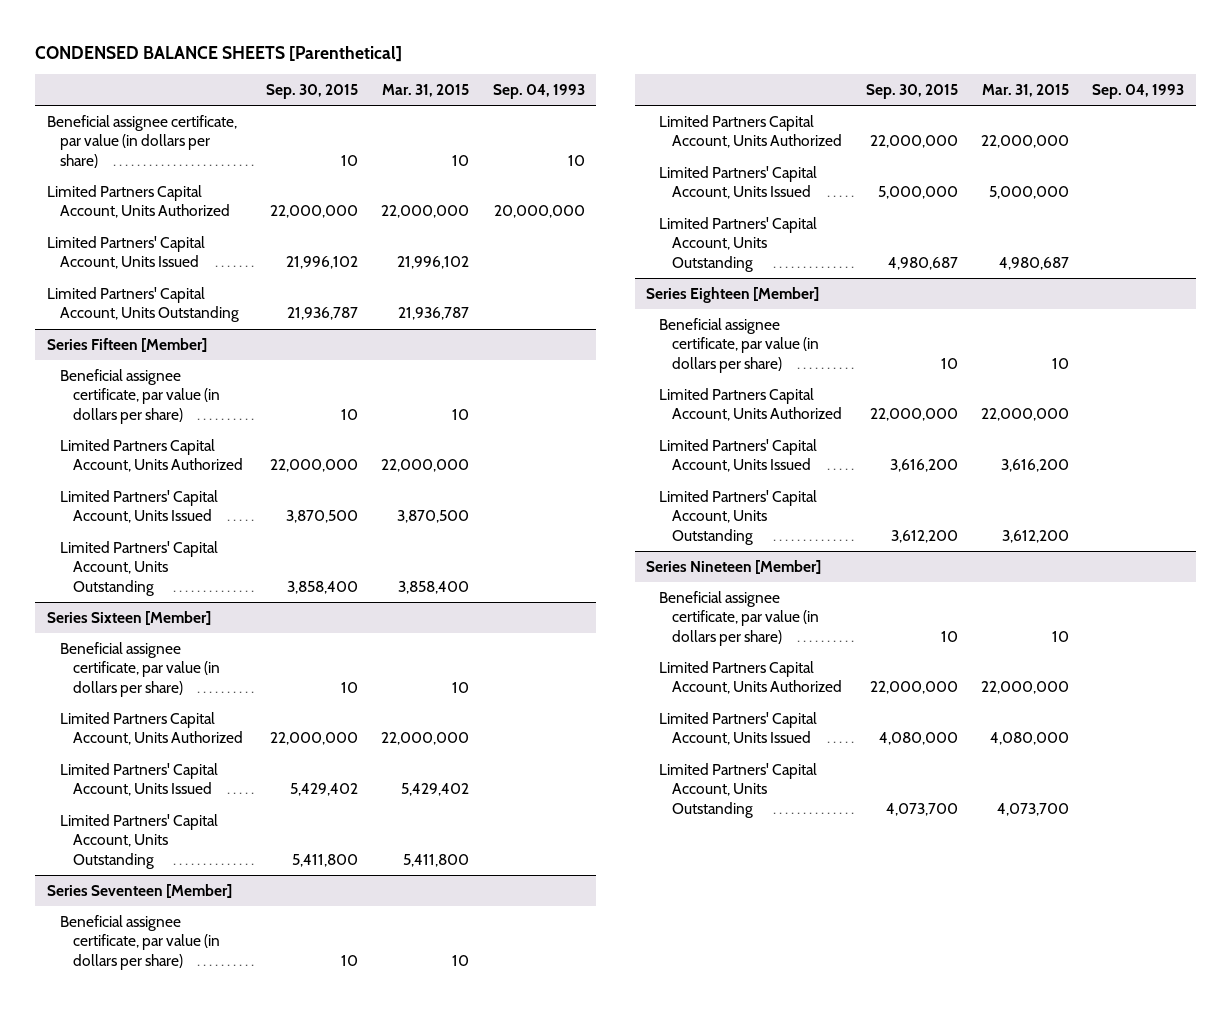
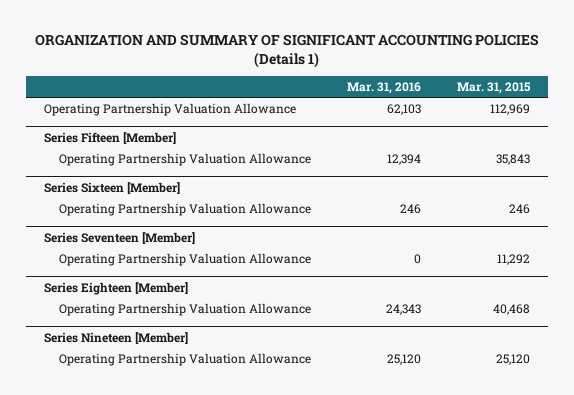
[34,45,402,62] CONDENSED BALANCE SHEETS [Parenthetical] -> [34,33,539,68] ORGANIZATION AND SUMMARY OF SIGNIFICANT ACCOUNTING POLICIES (Details 1)
[266,83,359,99] Sep. 30, 2015 -> none
[492,83,585,99] Sep. 04, 1993 -> none
none -> [346,81,421,94] Mar. 31, 2016
[46,114,237,168] Beneficial assignee certificate, par value (in dollars per share) -> none
[46,184,230,219] Limited Partners Capital Account, Units Authorized -> none
[46,235,205,270] Limited Partners' Capital Account, Units Issued -> none
[46,286,239,323] Limited Partners' Capital Account, Units Outstanding -> none
none -> [44,103,297,117] Operating Partnership Valuation Allowance
[59,368,220,424] Beneficial assignee certificate, par value (in dollars per share) -> none
[59,438,243,473] Limited Partners Capital Account, Units Authorized -> none
[59,489,218,524] Limited Partners' Capital Account, Units Issued -> none
[59,540,218,596] Limited Partners' Capital Account, Units Outstanding -> none
none -> [58,153,311,167] Operating Partnership Valuation Allowance
[59,641,220,697] Beneficial assignee certificate, par value (in dollars per share) -> none
[59,711,243,746] Limited Partners Capital Account, Units Authorized -> none
[59,762,218,797] Limited Partners' Capital Account, Units Issued -> none
[59,813,218,869] Limited Partners' Capital Account, Units Outstanding -> none
none -> [58,203,311,217] Operating Partnership Valuation Allowance
[59,914,220,970] Beneficial assignee certificate, par value (in dollars per share) -> none
[659,114,843,149] Limited Partners Capital Account, Units Authorized -> none
[659,165,818,200] Limited Partners' Capital Account, Units Issued -> none
[659,216,818,272] Limited Partners' Capital Account, Units Outstanding -> none
none -> [58,253,311,267] Operating Partnership Valuation Allowance
[659,317,820,373] Beneficial assignee certificate, par value (in dollars per share) -> none
[659,387,843,422] Limited Partners Capital Account, Units Authorized -> none
[659,438,818,473] Limited Partners' Capital Account, Units Issued -> none
[659,489,818,545] Limited Partners' Capital Account, Units Outstanding -> none
none -> [58,303,311,317] Operating Partnership Valuation Allowance
[659,590,820,646] Beneficial assignee certificate, par value (in dollars per share) -> none
[659,660,843,695] Limited Partners Capital Account, Units Authorized -> none
[659,711,818,746] Limited Partners' Capital Account, Units Issued -> none
[659,762,818,818] Limited Partners' Capital Account, Units Outstanding -> none
none -> [58,353,311,367] Operating Partnership Valuation Allowance

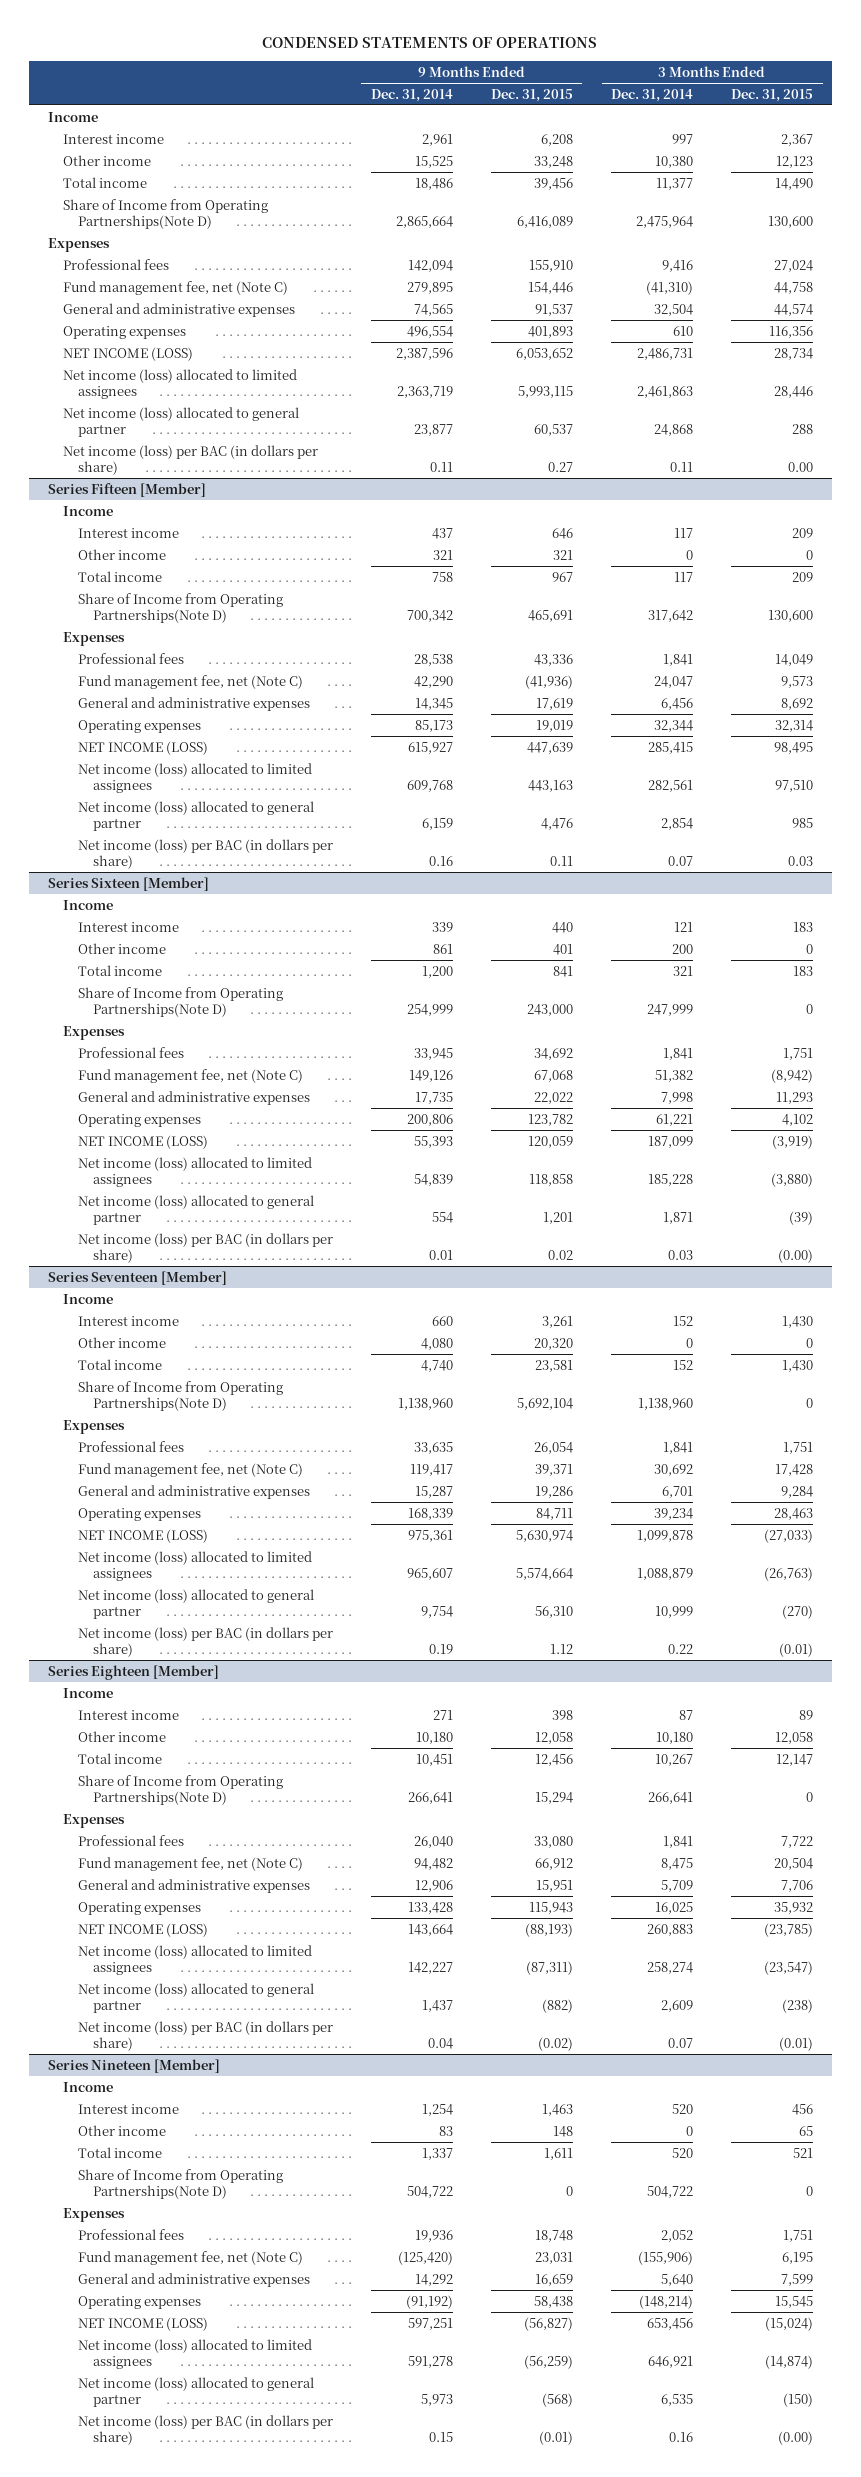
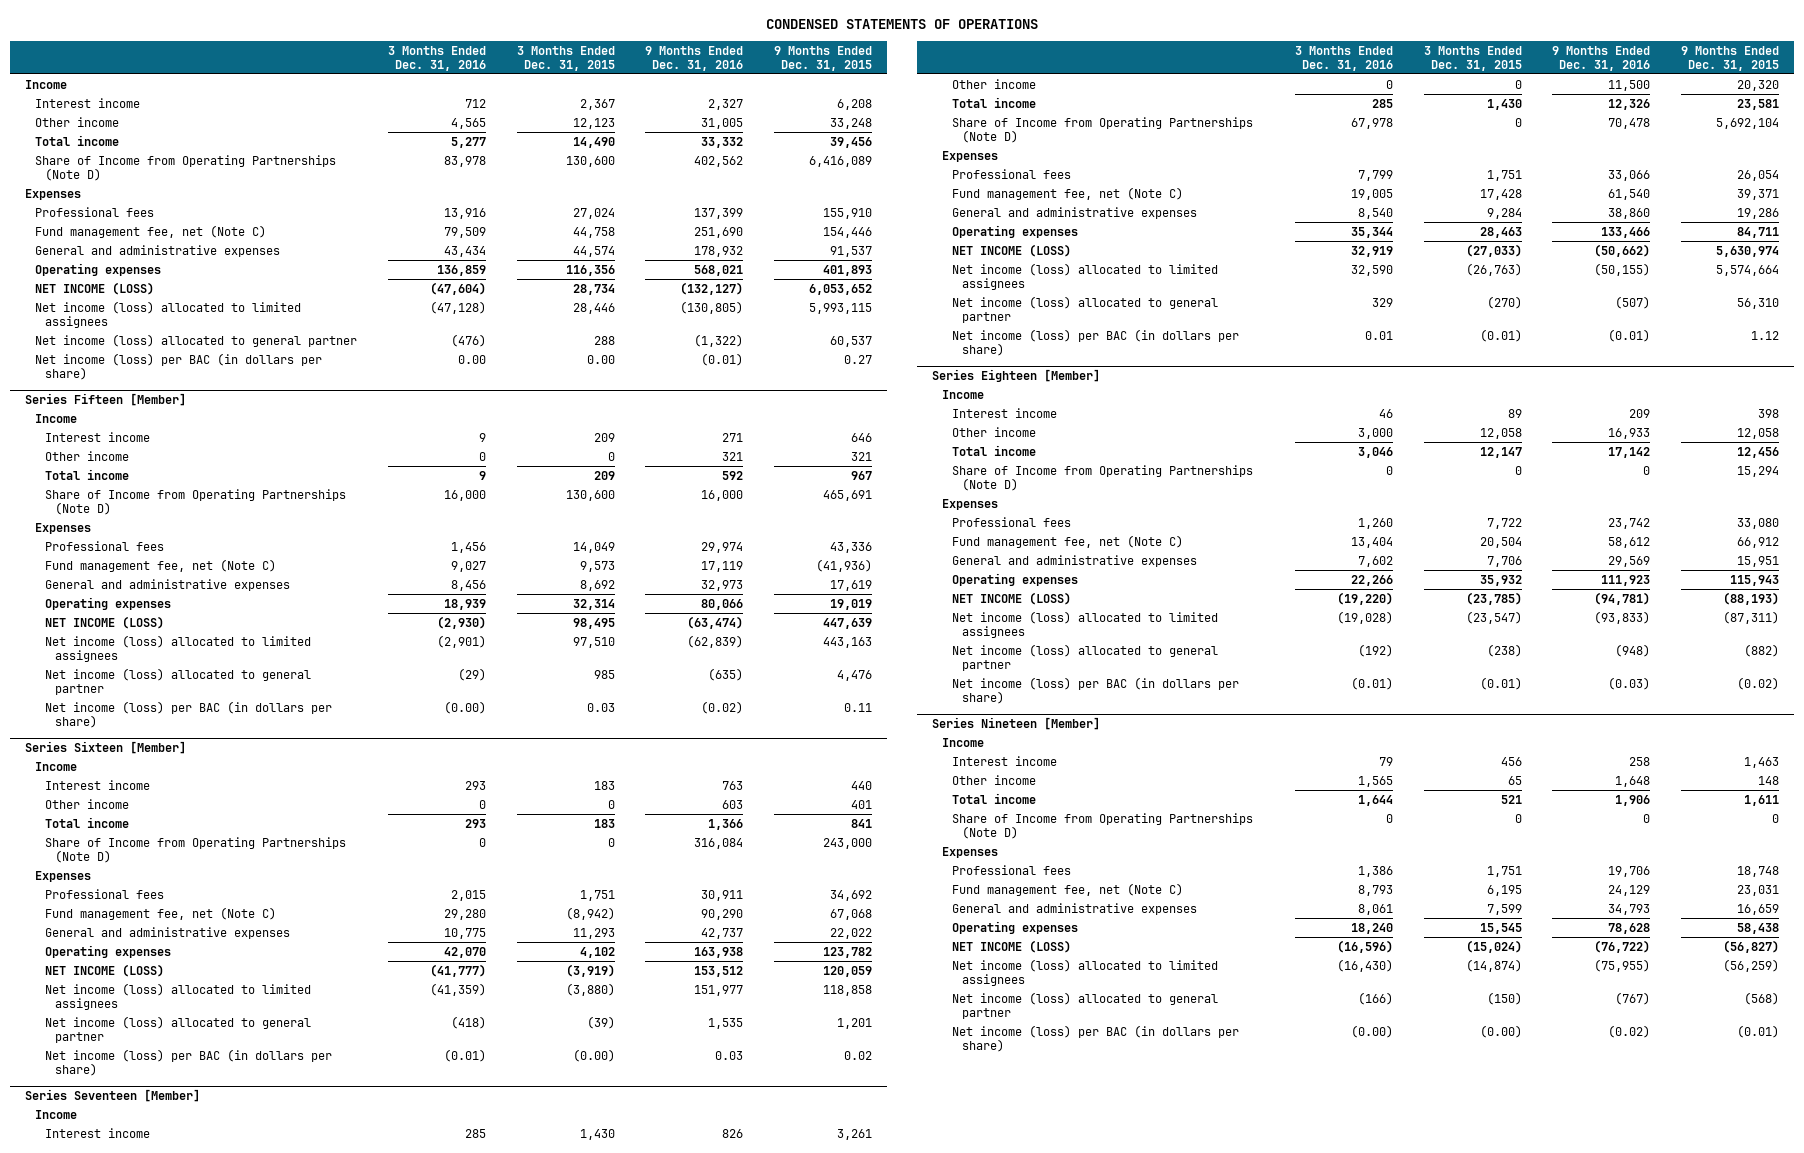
[370,88,453,102] Dec. 31, 2014 -> none
[611,88,694,102] Dec. 31, 2014 -> none
none -> [388,45,487,71] 3 Months Ended Dec. 31, 2016
none -> [645,45,744,71] 9 Months Ended Dec. 31, 2016
[62,198,268,229] Share of Income from Operating Partnerships(Note D) -> [35,154,337,182] Share of Income from Operating Partnerships (Note D)
[77,592,283,623] Share of Income from Operating Partnerships(Note D) -> [45,488,347,516] Share of Income from Operating Partnerships (Note D)
[77,986,283,1017] Share of Income from Operating Partnerships(Note D) -> [45,836,347,864] Share of Income from Operating Partnerships (Note D)
[77,1380,283,1411] Share of Income from Operating Partnerships(Note D) -> [952,116,1254,144] Share of Income from Operating Partnerships (Note D)
[77,1774,283,1805] Share of Income from Operating Partnerships(Note D) -> [952,464,1254,492] Share of Income from Operating Partnerships (Note D)
[77,2168,283,2199] Share of Income from Operating Partnerships(Note D) -> [952,812,1254,840] Share of Income from Operating Partnerships (Note D)

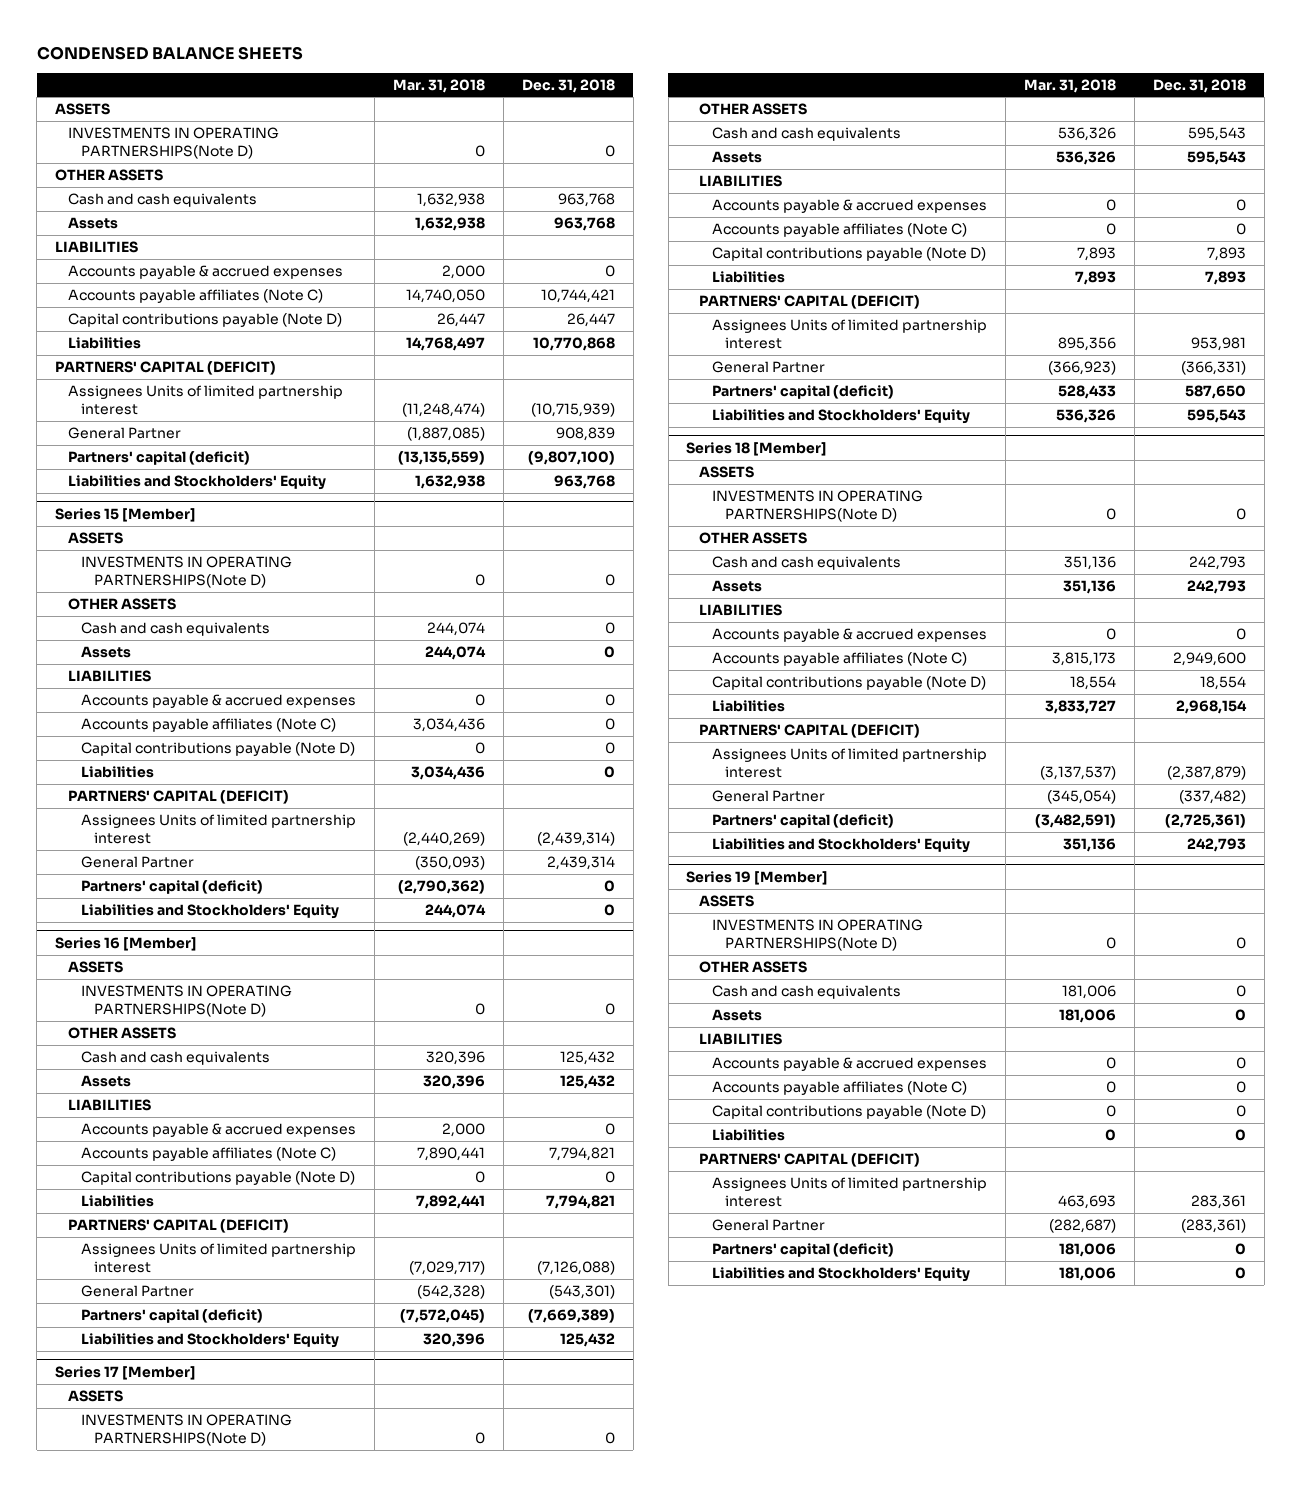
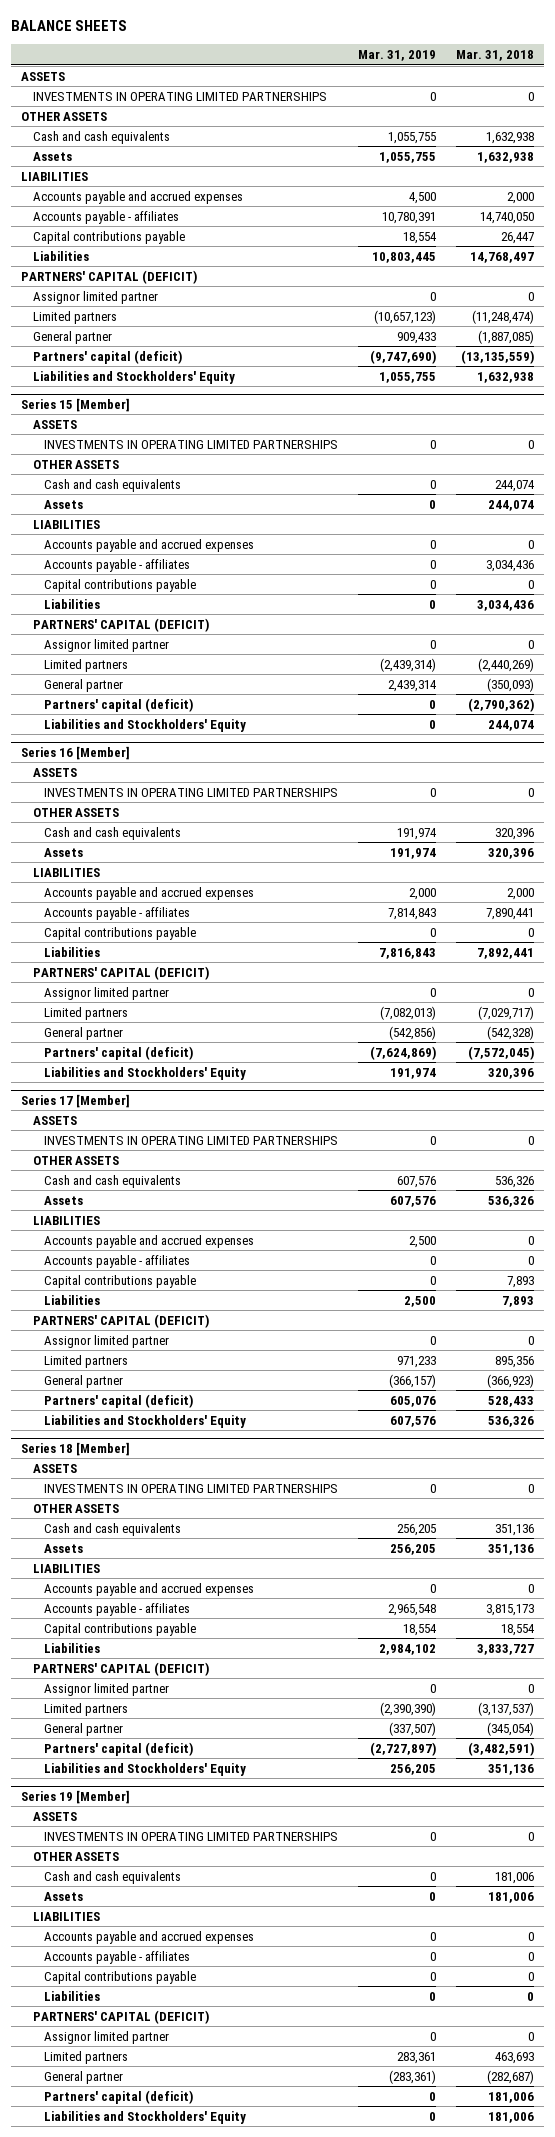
[36,45,303,60] CONDENSED BALANCE SHEETS -> [11,20,128,32] BALANCE SHEETS
[521,78,615,93] Dec. 31, 2018 -> none
none -> [358,50,437,62] Mar. 31, 2019
[68,126,280,159] INVESTMENTS IN OPERATING PARTNERSHIPS(Note D) -> [32,91,327,101] INVESTMENTS IN OPERATING LIMITED PARTNERSHIPS
[68,264,344,279] Accounts payable & accrued expenses -> [32,190,243,204] Accounts payable and accrued expenses
[68,288,324,303] Accounts payable affiliates (Note C) -> [32,210,179,224] Accounts payable - affiliates
[68,312,343,327] Capital contributions payable (Note D) -> [32,230,185,244] Capital contributions payable
none -> [32,290,158,304] Assignor limited partner
[68,384,344,415] Assignees Units of limited partnership interest -> [32,310,117,324] Limited partners
[68,426,182,439] General Partner -> [32,330,112,344] General partner
[80,555,292,588] INVESTMENTS IN OPERATING PARTNERSHIPS(Note D) -> [44,439,339,449] INVESTMENTS IN OPERATING LIMITED PARTNERSHIPS
[80,693,356,708] Accounts payable & accrued expenses -> [44,538,255,552] Accounts payable and accrued expenses
[80,717,336,732] Accounts payable affiliates (Note C) -> [44,558,191,572] Accounts payable - affiliates
[80,741,355,756] Capital contributions payable (Note D) -> [44,578,197,592] Capital contributions payable
none -> [44,638,170,652] Assignor limited partner
[80,813,356,844] Assignees Units of limited partnership interest -> [44,658,129,672] Limited partners
[80,855,194,868] General Partner -> [44,678,124,692] General partner
[80,984,292,1017] INVESTMENTS IN OPERATING PARTNERSHIPS(Note D) -> [44,787,339,797] INVESTMENTS IN OPERATING LIMITED PARTNERSHIPS
[80,1122,356,1137] Accounts payable & accrued expenses -> [44,886,255,900] Accounts payable and accrued expenses
[80,1146,336,1161] Accounts payable affiliates (Note C) -> [44,906,191,920] Accounts payable - affiliates
[80,1170,355,1185] Capital contributions payable (Note D) -> [44,926,197,940] Capital contributions payable
none -> [44,986,170,1000] Assignor limited partner
[80,1242,356,1273] Assignees Units of limited partnership interest -> [44,1006,129,1020] Limited partners
[80,1284,194,1297] General Partner -> [44,1026,124,1040] General partner
[80,1413,292,1446] INVESTMENTS IN OPERATING PARTNERSHIPS(Note D) -> [44,1135,339,1145] INVESTMENTS IN OPERATING LIMITED PARTNERSHIPS
[711,198,987,213] Accounts payable & accrued expenses -> [44,1234,255,1248] Accounts payable and accrued expenses
[711,222,967,237] Accounts payable affiliates (Note C) -> [44,1254,191,1268] Accounts payable - affiliates
[711,246,986,261] Capital contributions payable (Note D) -> [44,1274,197,1288] Capital contributions payable
none -> [44,1334,170,1348] Assignor limited partner
[711,318,987,349] Assignees Units of limited partnership interest -> [44,1354,129,1368] Limited partners
[711,360,825,373] General Partner -> [44,1374,124,1388] General partner
[711,489,923,522] INVESTMENTS IN OPERATING PARTNERSHIPS(Note D) -> [44,1483,339,1493] INVESTMENTS IN OPERATING LIMITED PARTNERSHIPS
[711,627,987,642] Accounts payable & accrued expenses -> [44,1582,255,1596] Accounts payable and accrued expenses
[711,651,967,666] Accounts payable affiliates (Note C) -> [44,1602,191,1616] Accounts payable - affiliates
[711,675,986,690] Capital contributions payable (Note D) -> [44,1622,197,1636] Capital contributions payable
none -> [44,1682,170,1696] Assignor limited partner
[711,747,987,778] Assignees Units of limited partnership interest -> [44,1702,129,1716] Limited partners
[711,789,825,802] General Partner -> [44,1722,124,1736] General partner
[711,918,923,951] INVESTMENTS IN OPERATING PARTNERSHIPS(Note D) -> [44,1831,339,1841] INVESTMENTS IN OPERATING LIMITED PARTNERSHIPS
[711,1056,987,1071] Accounts payable & accrued expenses -> [44,1930,255,1944] Accounts payable and accrued expenses
[711,1080,967,1095] Accounts payable affiliates (Note C) -> [44,1950,191,1964] Accounts payable - affiliates
[711,1104,986,1119] Capital contributions payable (Note D) -> [44,1970,197,1984] Capital contributions payable
none -> [44,2030,170,2044] Assignor limited partner
[711,1176,987,1207] Assignees Units of limited partnership interest -> [44,2050,129,2064] Limited partners
[711,1218,825,1231] General Partner -> [44,2070,124,2084] General partner

